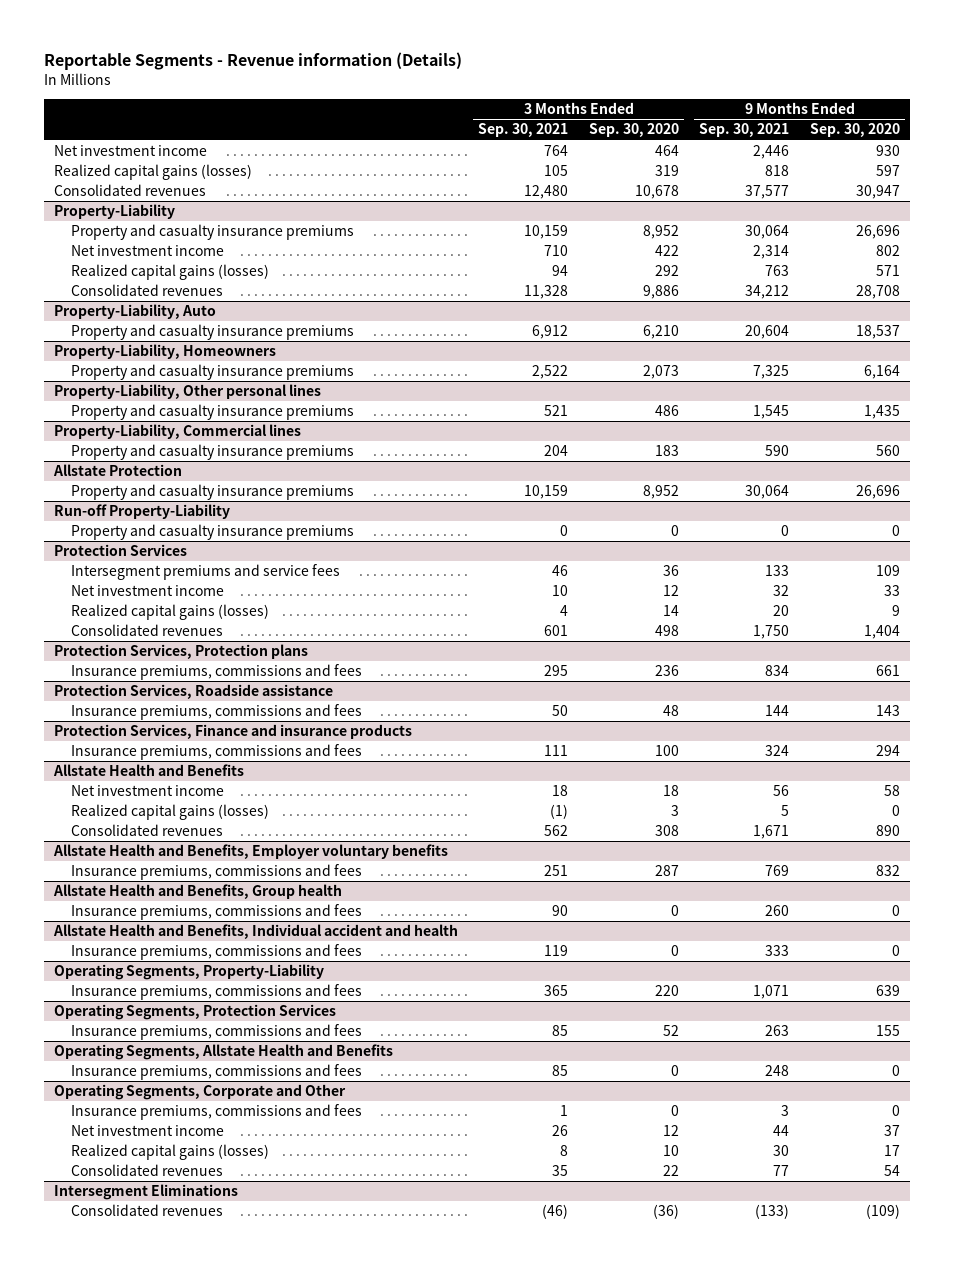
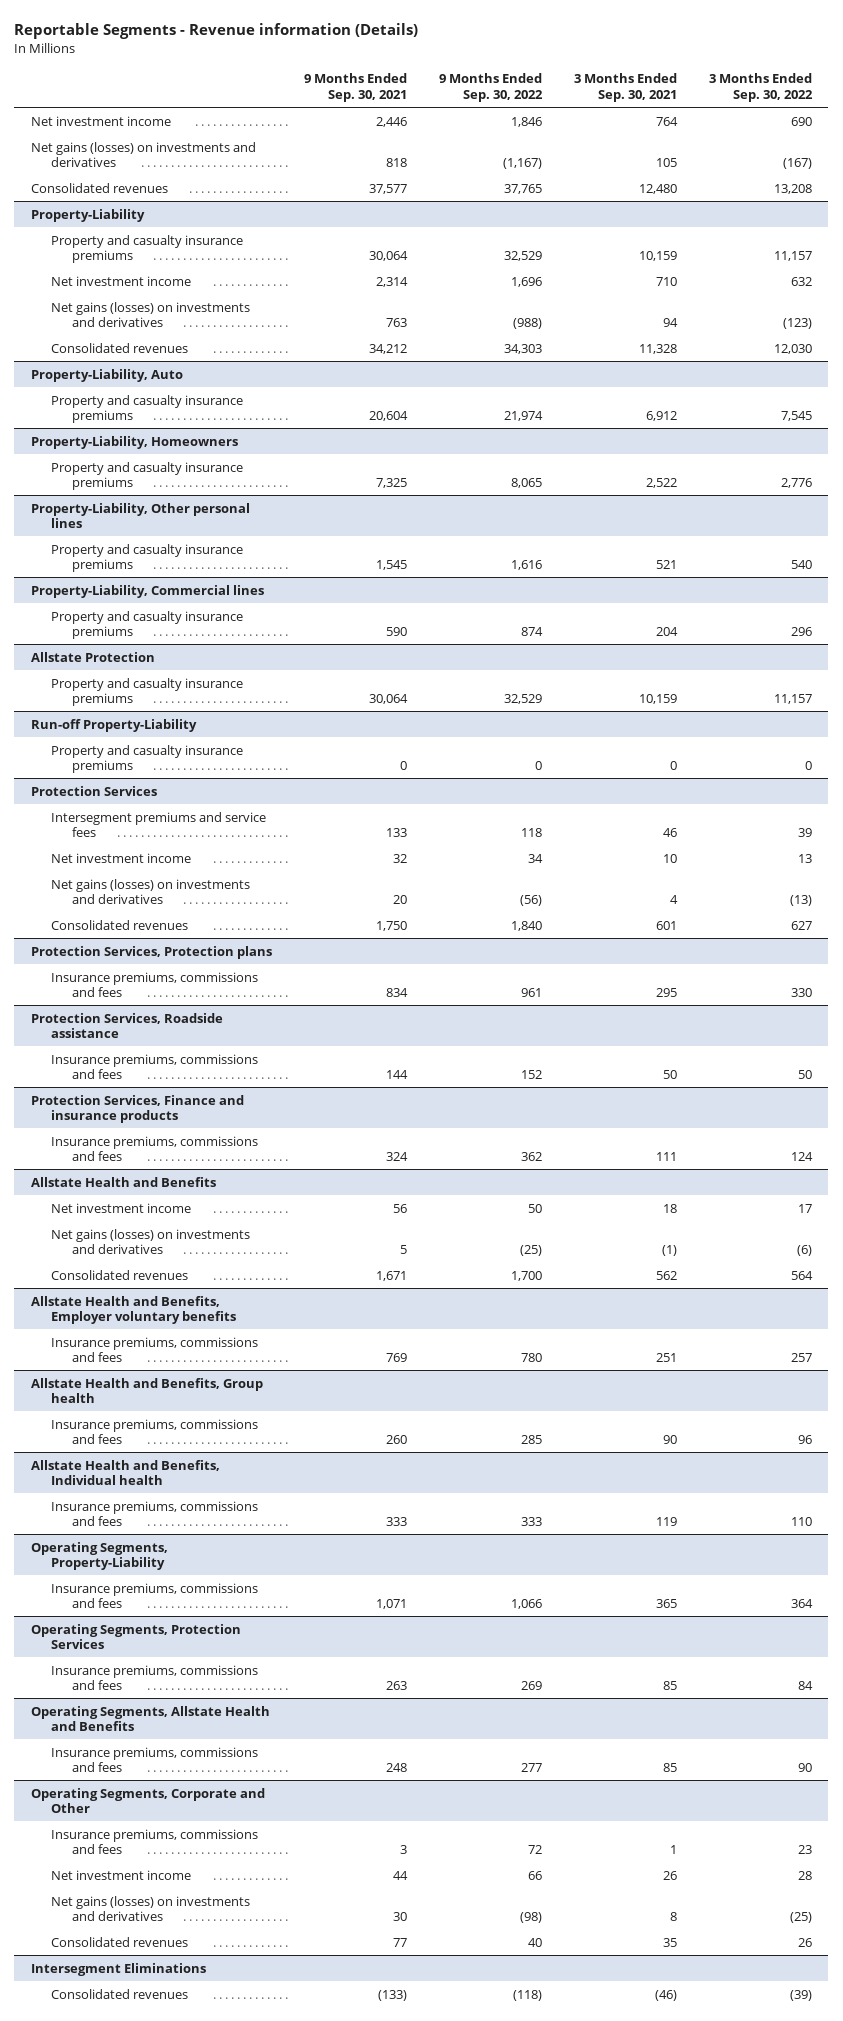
[588,123,679,138] Sep. 30, 2020 -> none
[809,123,900,138] Sep. 30, 2020 -> none
none -> [438,73,543,103] 9 Months Ended Sep. 30, 2022
none -> [709,73,814,103] 3 Months Ended Sep. 30, 2022
[54,164,253,181] Realized capital gains (losses) -> [30,141,256,168] Net gains (losses) on investments and derivatives
[70,264,269,281] Realized capital gains (losses) -> [51,301,251,328] Net gains (losses) on investments and derivatives
[70,604,269,621] Realized capital gains (losses) -> [51,878,251,905] Net gains (losses) on investments and derivatives
[70,804,269,821] Realized capital gains (losses) -> [51,1228,251,1255] Net gains (losses) on investments and derivatives
[53,924,459,940] Allstate Health and Benefits, Individual accident and health -> [30,1459,220,1486] Allstate Health and Benefits, Individual health
[70,1144,269,1161] Realized capital gains (losses) -> [51,1895,251,1922] Net gains (losses) on investments and derivatives

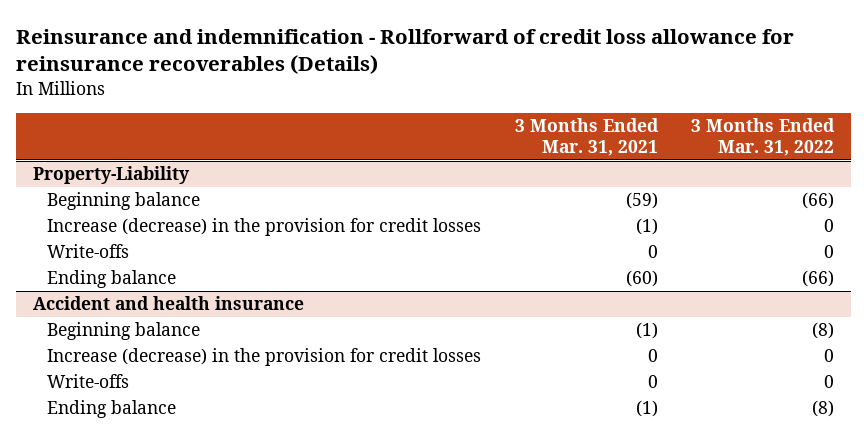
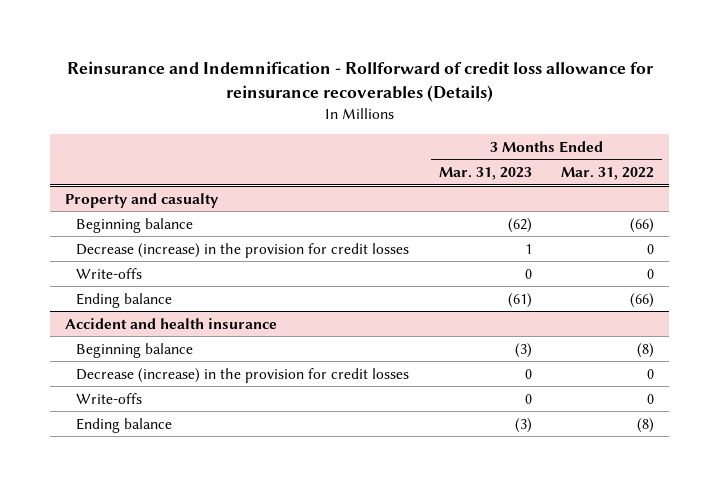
[16,28,795,75] Reinsurance and indemnification - Rollforward of credit loss allowance for reinsurance recoverables (Details) -> [66,61,654,102] Reinsurance and Indemnification - Rollforward of credit loss allowance for reinsurance recoverables (Details)
[514,118,659,157] 3 Months Ended Mar. 31, 2021 -> none
none -> [438,167,532,181] Mar. 31, 2023
[33,166,191,185] Property-Liability -> none
none -> [65,192,220,208] Property and casualty
[46,218,481,237] Increase (decrease) in the provision for credit losses -> [76,242,410,258] Decrease (increase) in the provision for credit losses
[46,348,481,367] Increase (decrease) in the provision for credit losses -> [76,367,410,383] Decrease (increase) in the provision for credit losses

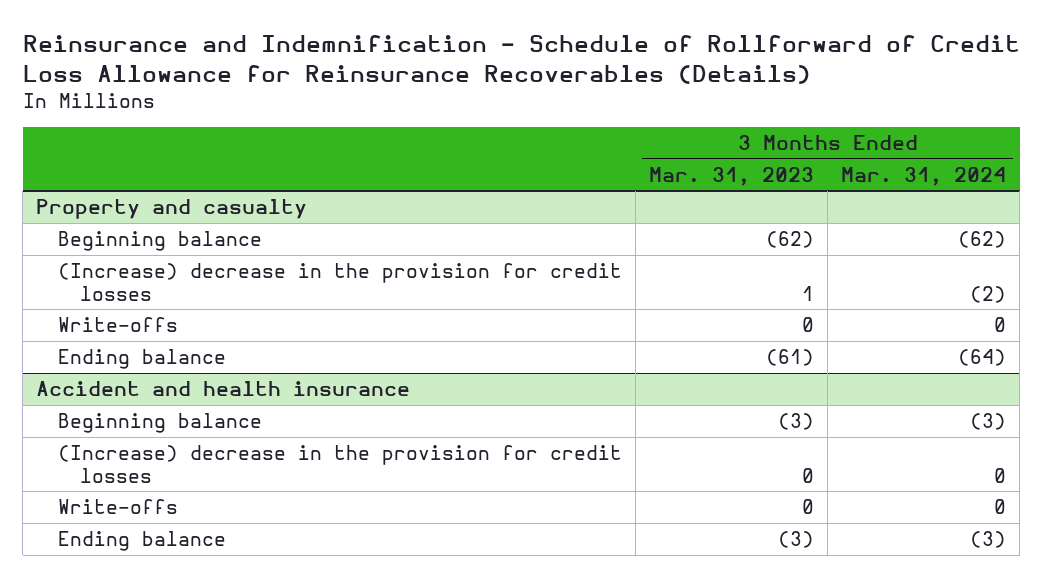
[66,61,654,102] Reinsurance and Indemnification - Rollforward of credit loss allowance for reinsurance recoverables (Details) -> [22,35,1020,84] Reinsurance and Indemnification - Schedule of Rollforward of Credit Loss Allowance for Reinsurance Recoverables (Details)
[561,167,655,181] Mar. 31, 2022 -> none
none -> [841,166,1007,186] Mar. 31, 2024
[76,242,410,258] Decrease (increase) in the provision for credit losses -> [58,263,623,301] (Increase) decrease in the provision for credit losses
[76,367,410,383] Decrease (increase) in the provision for credit losses -> [58,445,623,483] (Increase) decrease in the provision for credit losses

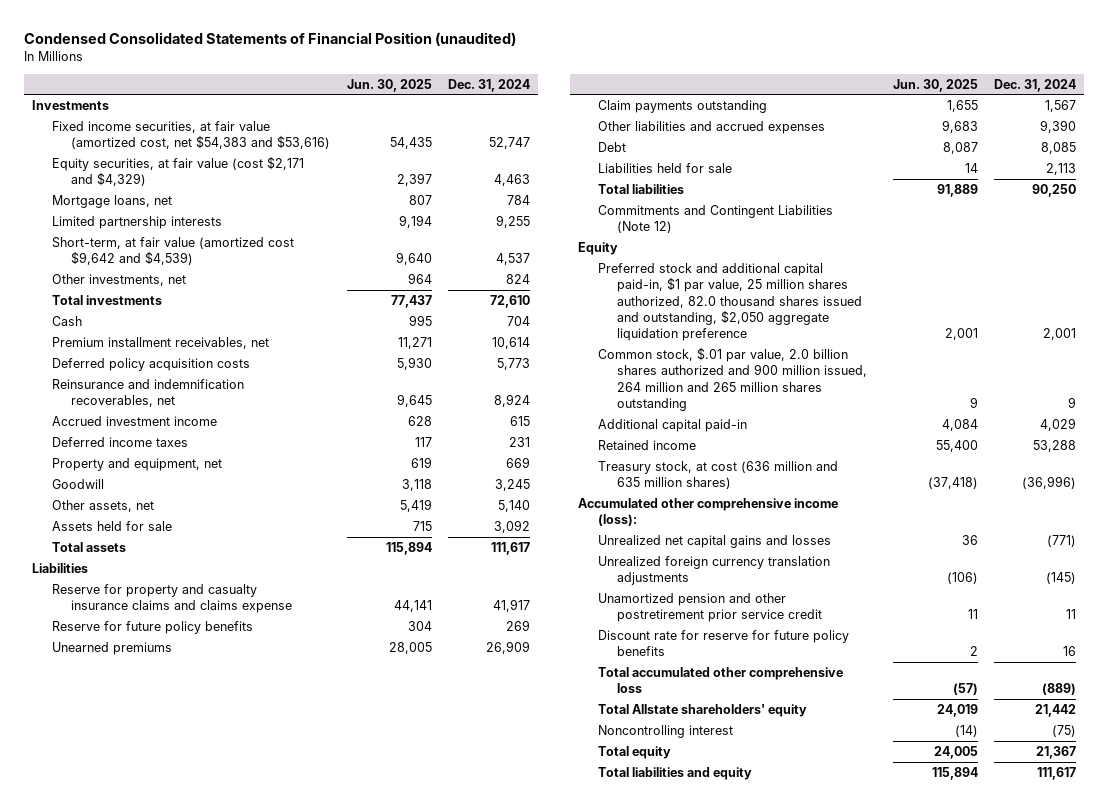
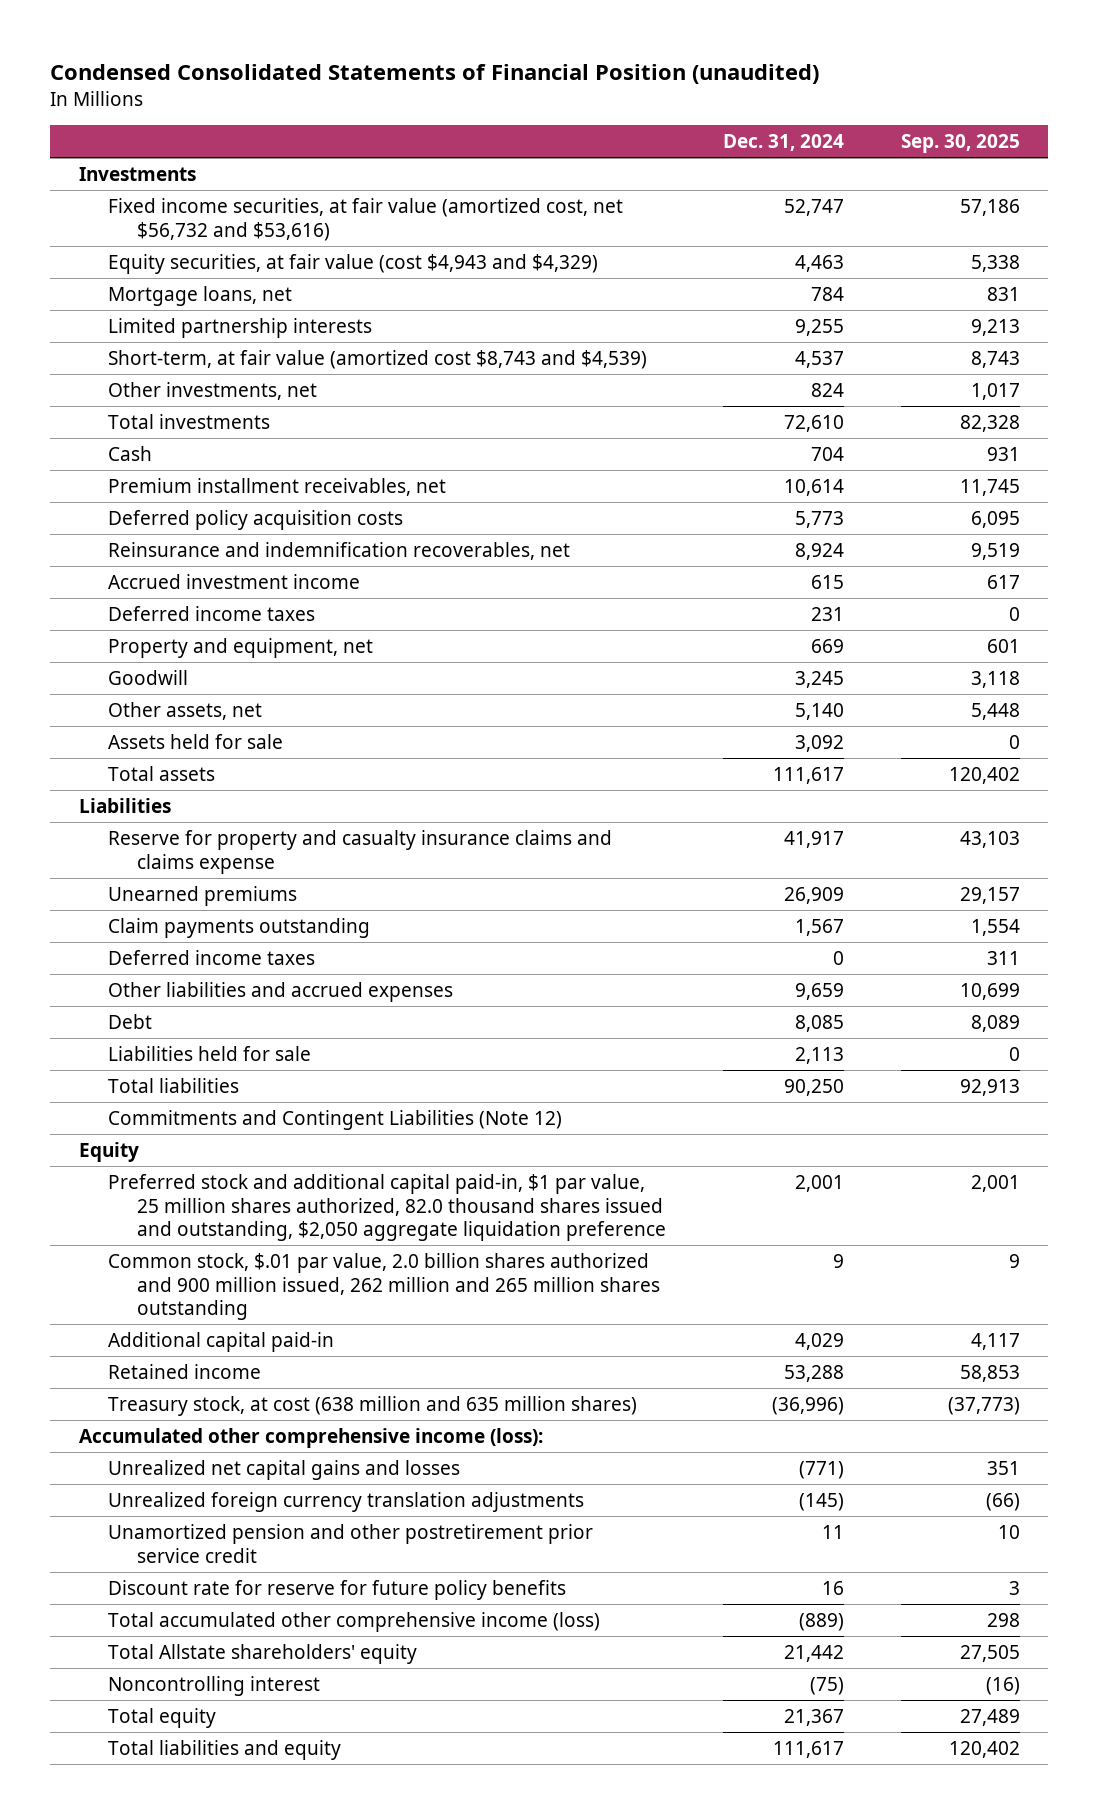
[346,78,432,92] Jun. 30, 2025 -> none
none -> [900,134,1020,154] Sep. 30, 2025
[51,120,331,150] Fixed income securities, at fair value (amortized cost, net $54,383 and $53,616) -> [107,197,623,241] Fixed income securities, at fair value (amortized cost, net $56,732 and $53,616)
[51,155,304,187] Equity securities, at fair value (cost $2,171 and $4,329) -> [107,253,598,274] Equity securities, at fair value (cost $4,943 and $4,329)
[51,236,294,266] Short-term, at fair value (amortized cost $9,642 and $4,539) -> [107,349,647,369] Short-term, at fair value (amortized cost $8,743 and $4,539)
[51,620,253,634] Reserve for future policy benefits -> none
none -> [107,949,315,965] Deferred income taxes
[1040,119,1077,133] 9,390 -> [795,982,845,1000] 9,659
[597,346,868,411] Common stock, $.01 par value, 2.0 billion shares authorized and 900 million issued, 264 million and 265 million shares outstanding -> [107,1252,661,1321] Common stock, $.01 par value, 2.0 billion shares authorized and 900 million issued, 262 million and 265 million shares outstanding
[597,460,838,490] Treasury stock, at cost (636 million and 635 million shares) -> [107,1395,637,1416] Treasury stock, at cost (638 million and 635 million shares)
[597,666,843,694] Total accumulated other comprehensive loss -> [107,1611,600,1632] Total accumulated other comprehensive income (loss)

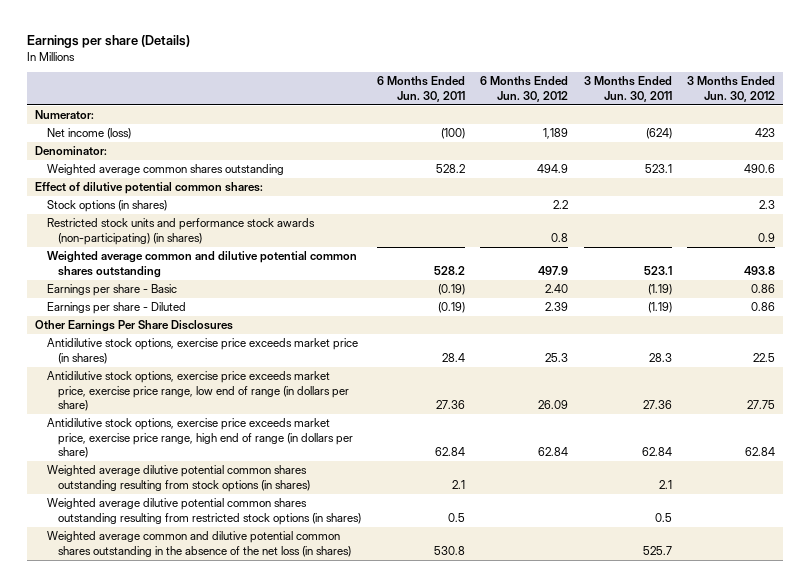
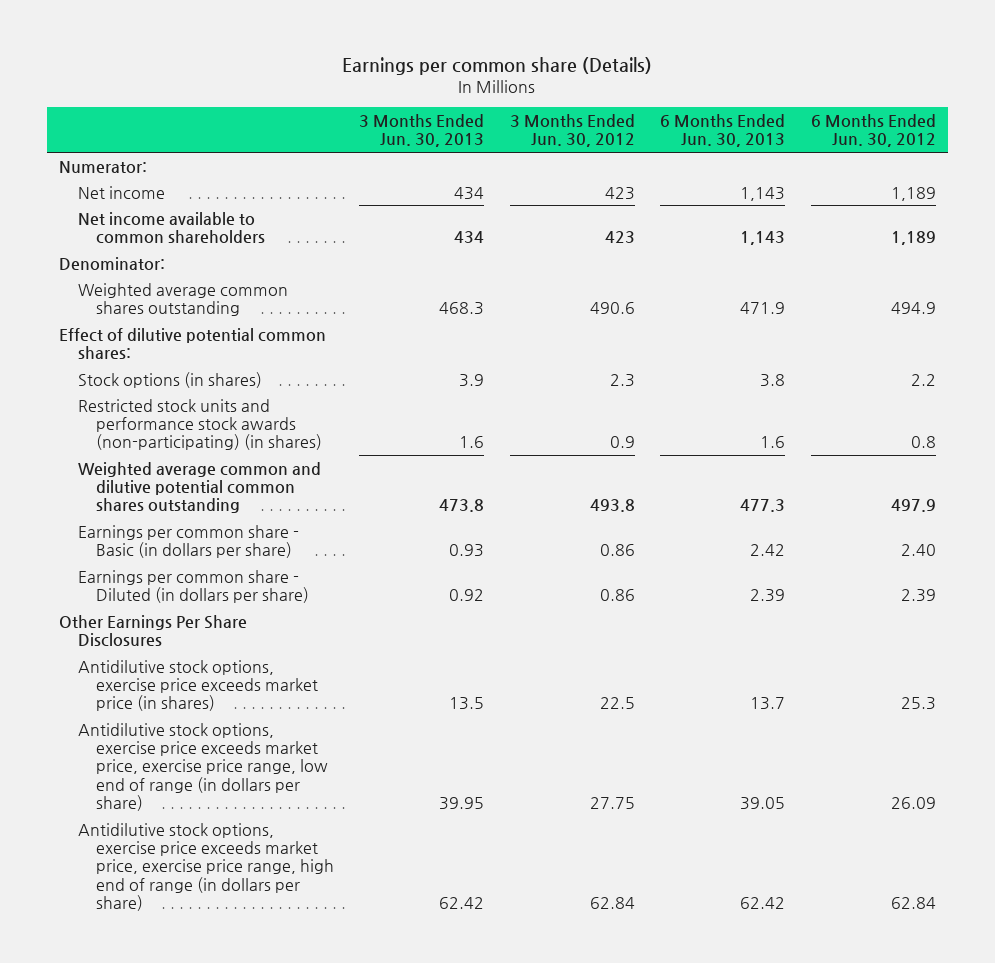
[27,35,191,49] Earnings per share (Details) -> [342,56,653,75] Earnings per common share (Details)
[376,76,465,102] 6 Months Ended Jun. 30, 2011 -> none
[583,76,672,102] 3 Months Ended Jun. 30, 2011 -> none
none -> [359,114,485,148] 3 Months Ended Jun. 30, 2013
none -> [660,114,786,148] 6 Months Ended Jun. 30, 2013
[46,128,131,140] Net income (loss) -> [77,185,165,199] Net income
none -> [77,211,265,245] Net income available to common shareholders
[46,284,177,297] Earnings per share - Basic -> [77,524,299,559] Earnings per common share - Basic (in dollars per share)
[46,302,186,315] Earnings per share - Diluted -> [77,569,309,604] Earnings per common share - Diluted (in dollars per share)
[46,465,311,492] Weighted average dilutive potential common shares outstanding resulting from stock options (in shares) -> none
[46,498,362,525] Weighted average dilutive potential common shares outstanding resulting from restricted stock options (in shares) -> none
[46,531,352,557] Weighted average common and dilutive potential common shares outstanding in the absence of the net loss (in shares) -> none

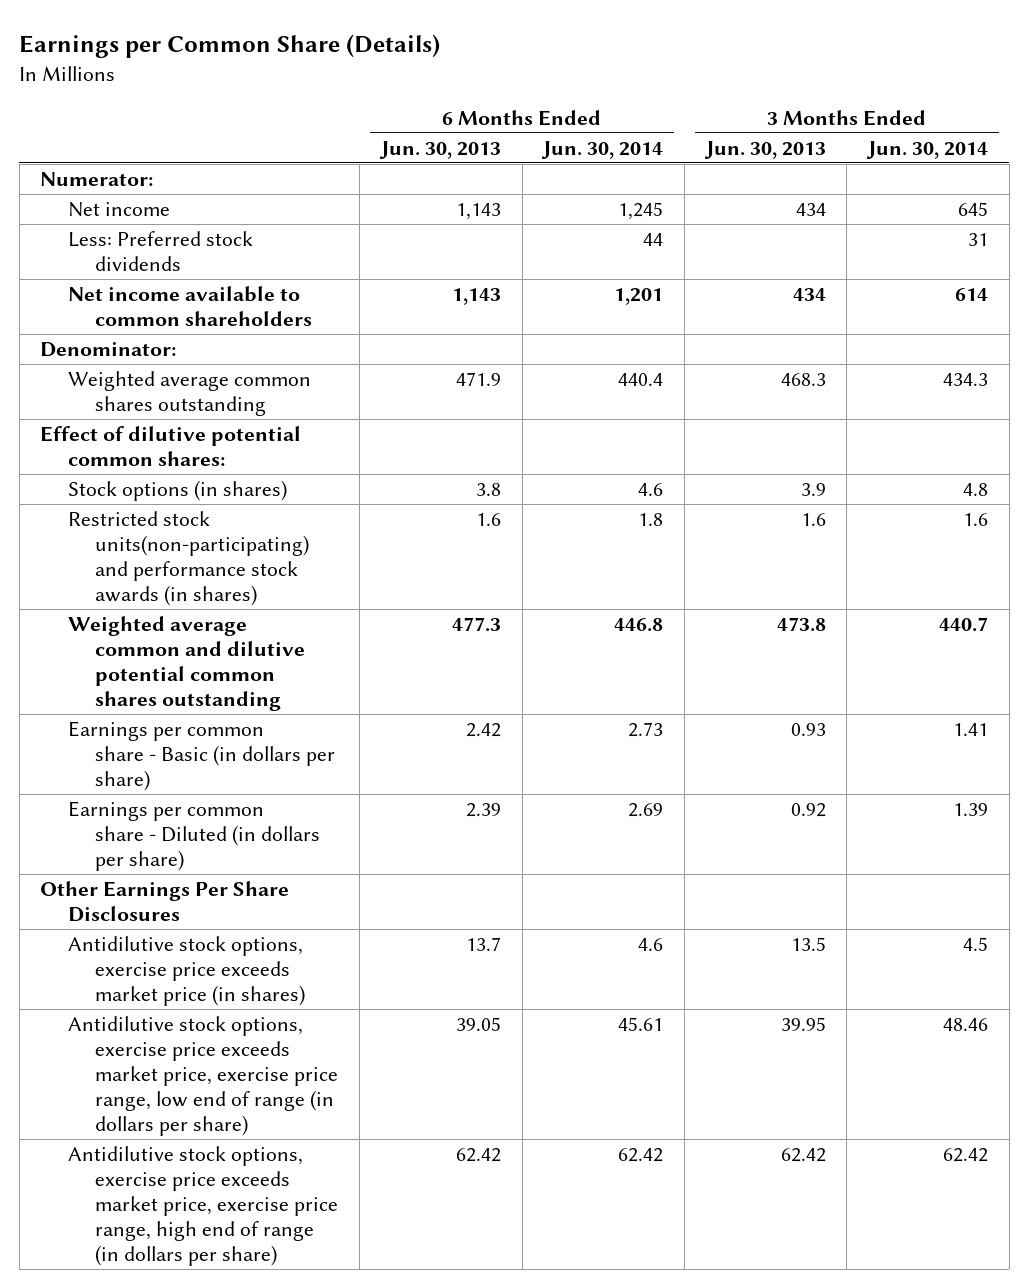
[342,56,653,75] Earnings per common share (Details) -> [19,34,441,59] Earnings per Common Share (Details)
[509,114,635,148] 3 Months Ended Jun. 30, 2012 -> none
[810,114,936,148] 6 Months Ended Jun. 30, 2012 -> none
none -> [541,140,664,159] Jun. 30, 2014
none -> [866,140,989,159] Jun. 30, 2014
none -> [67,231,253,272] Less: Preferred stock dividends
[77,398,322,451] Restricted stock units and performance stock awards (non-participating) (in shares) -> [67,511,310,607] Restricted stock units(non-participating) and performance stock awards (in shares)

